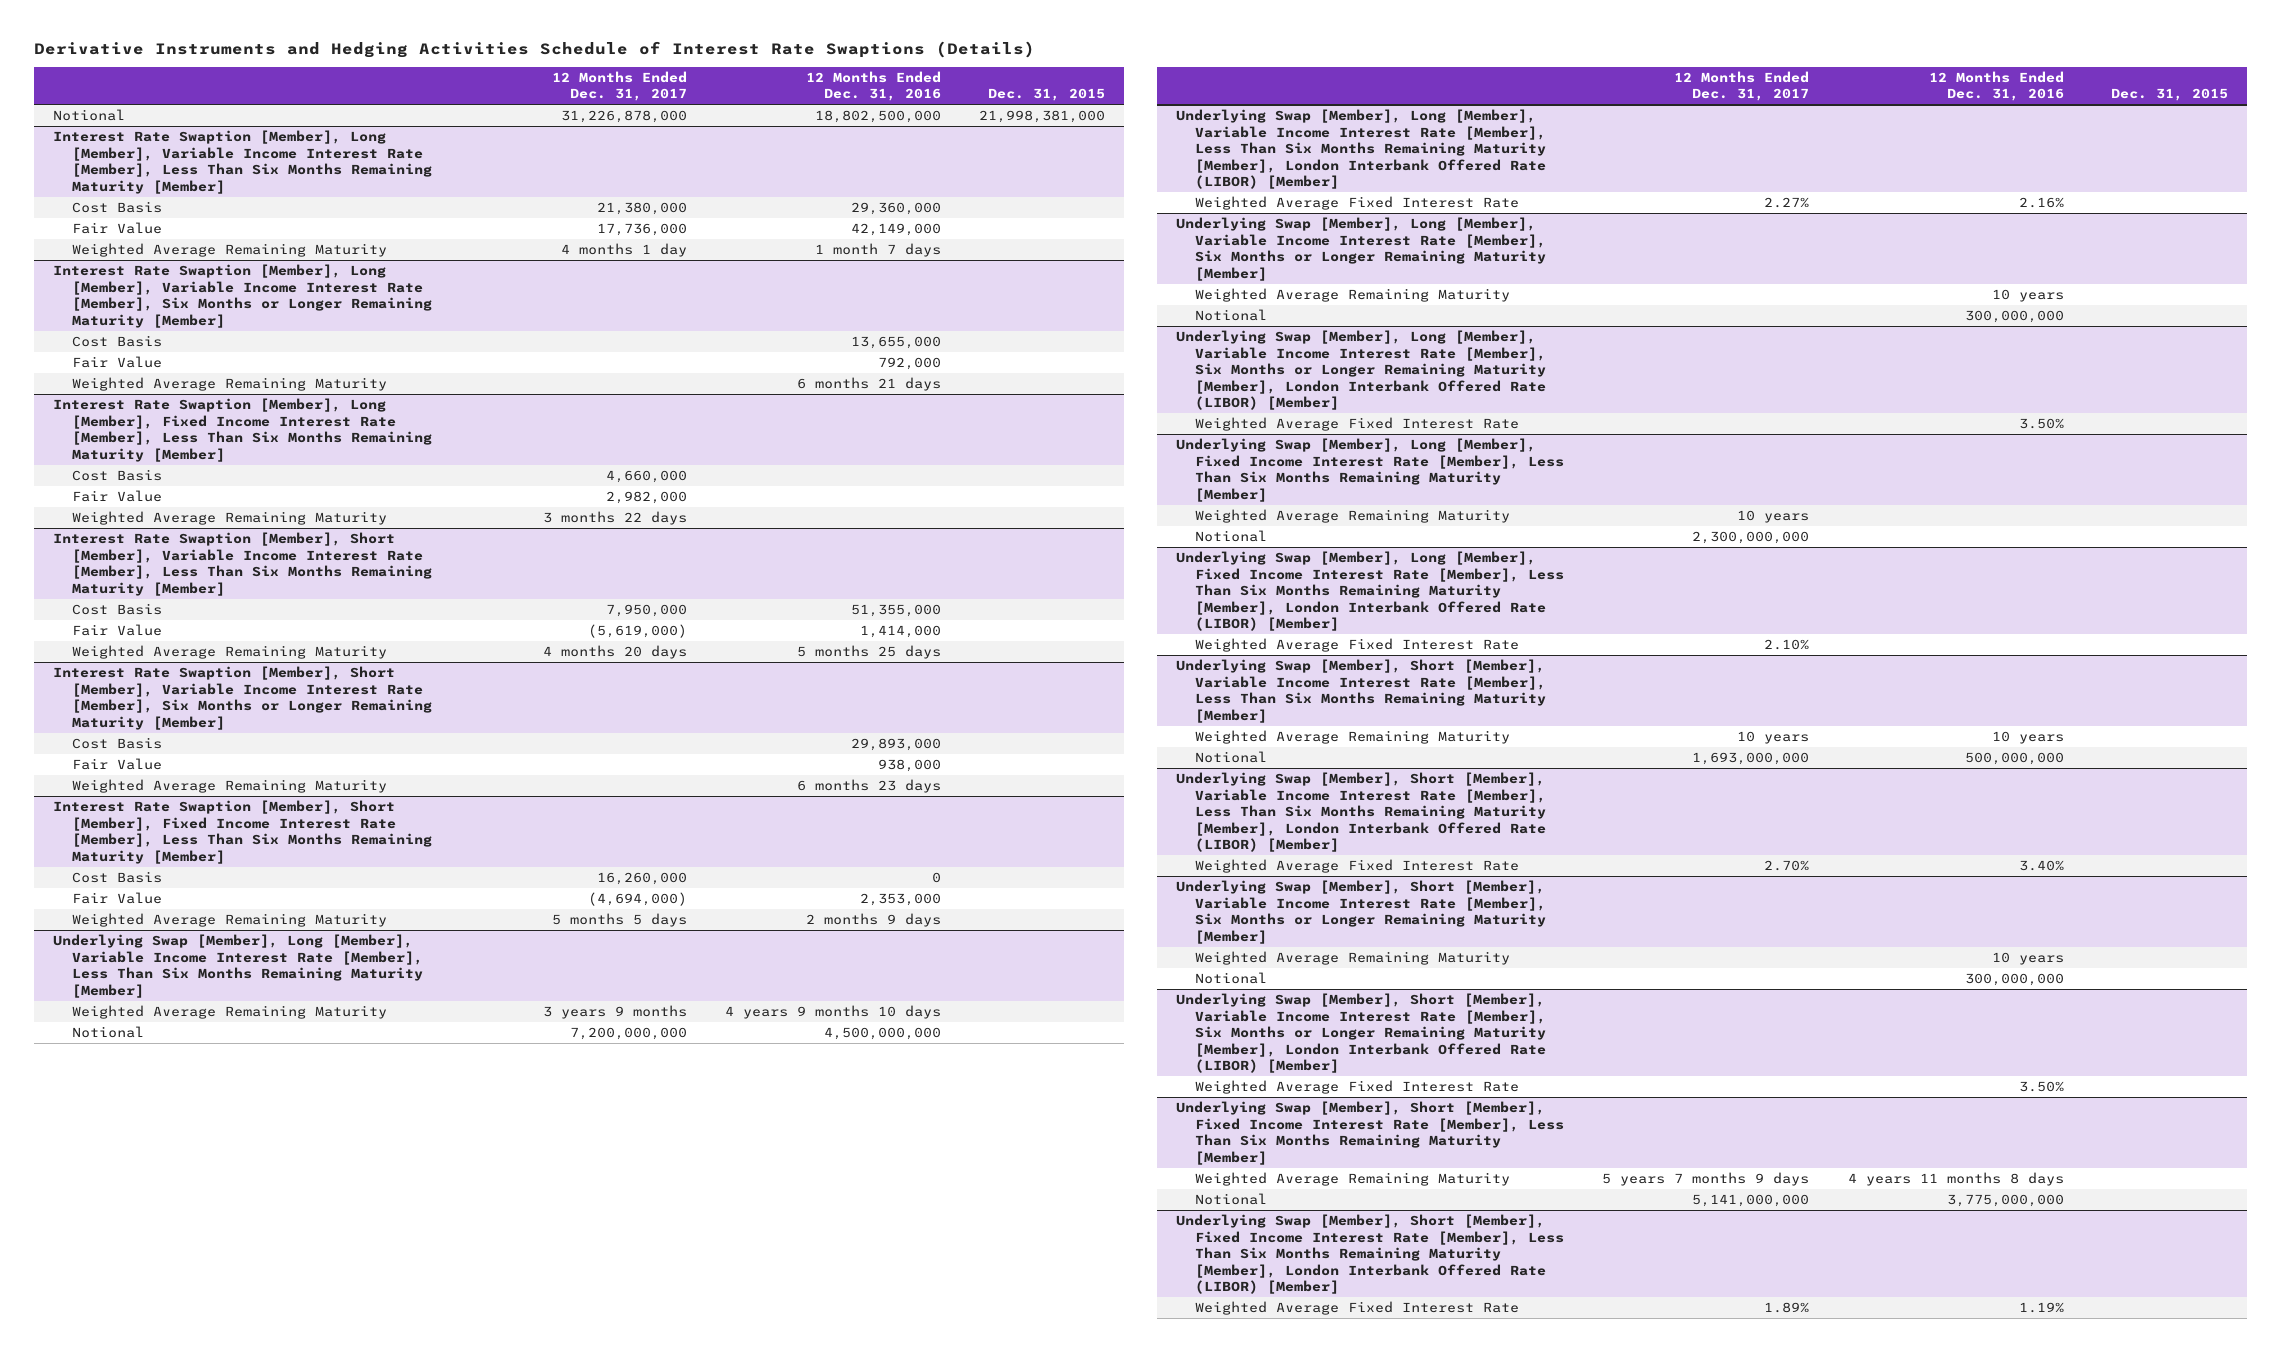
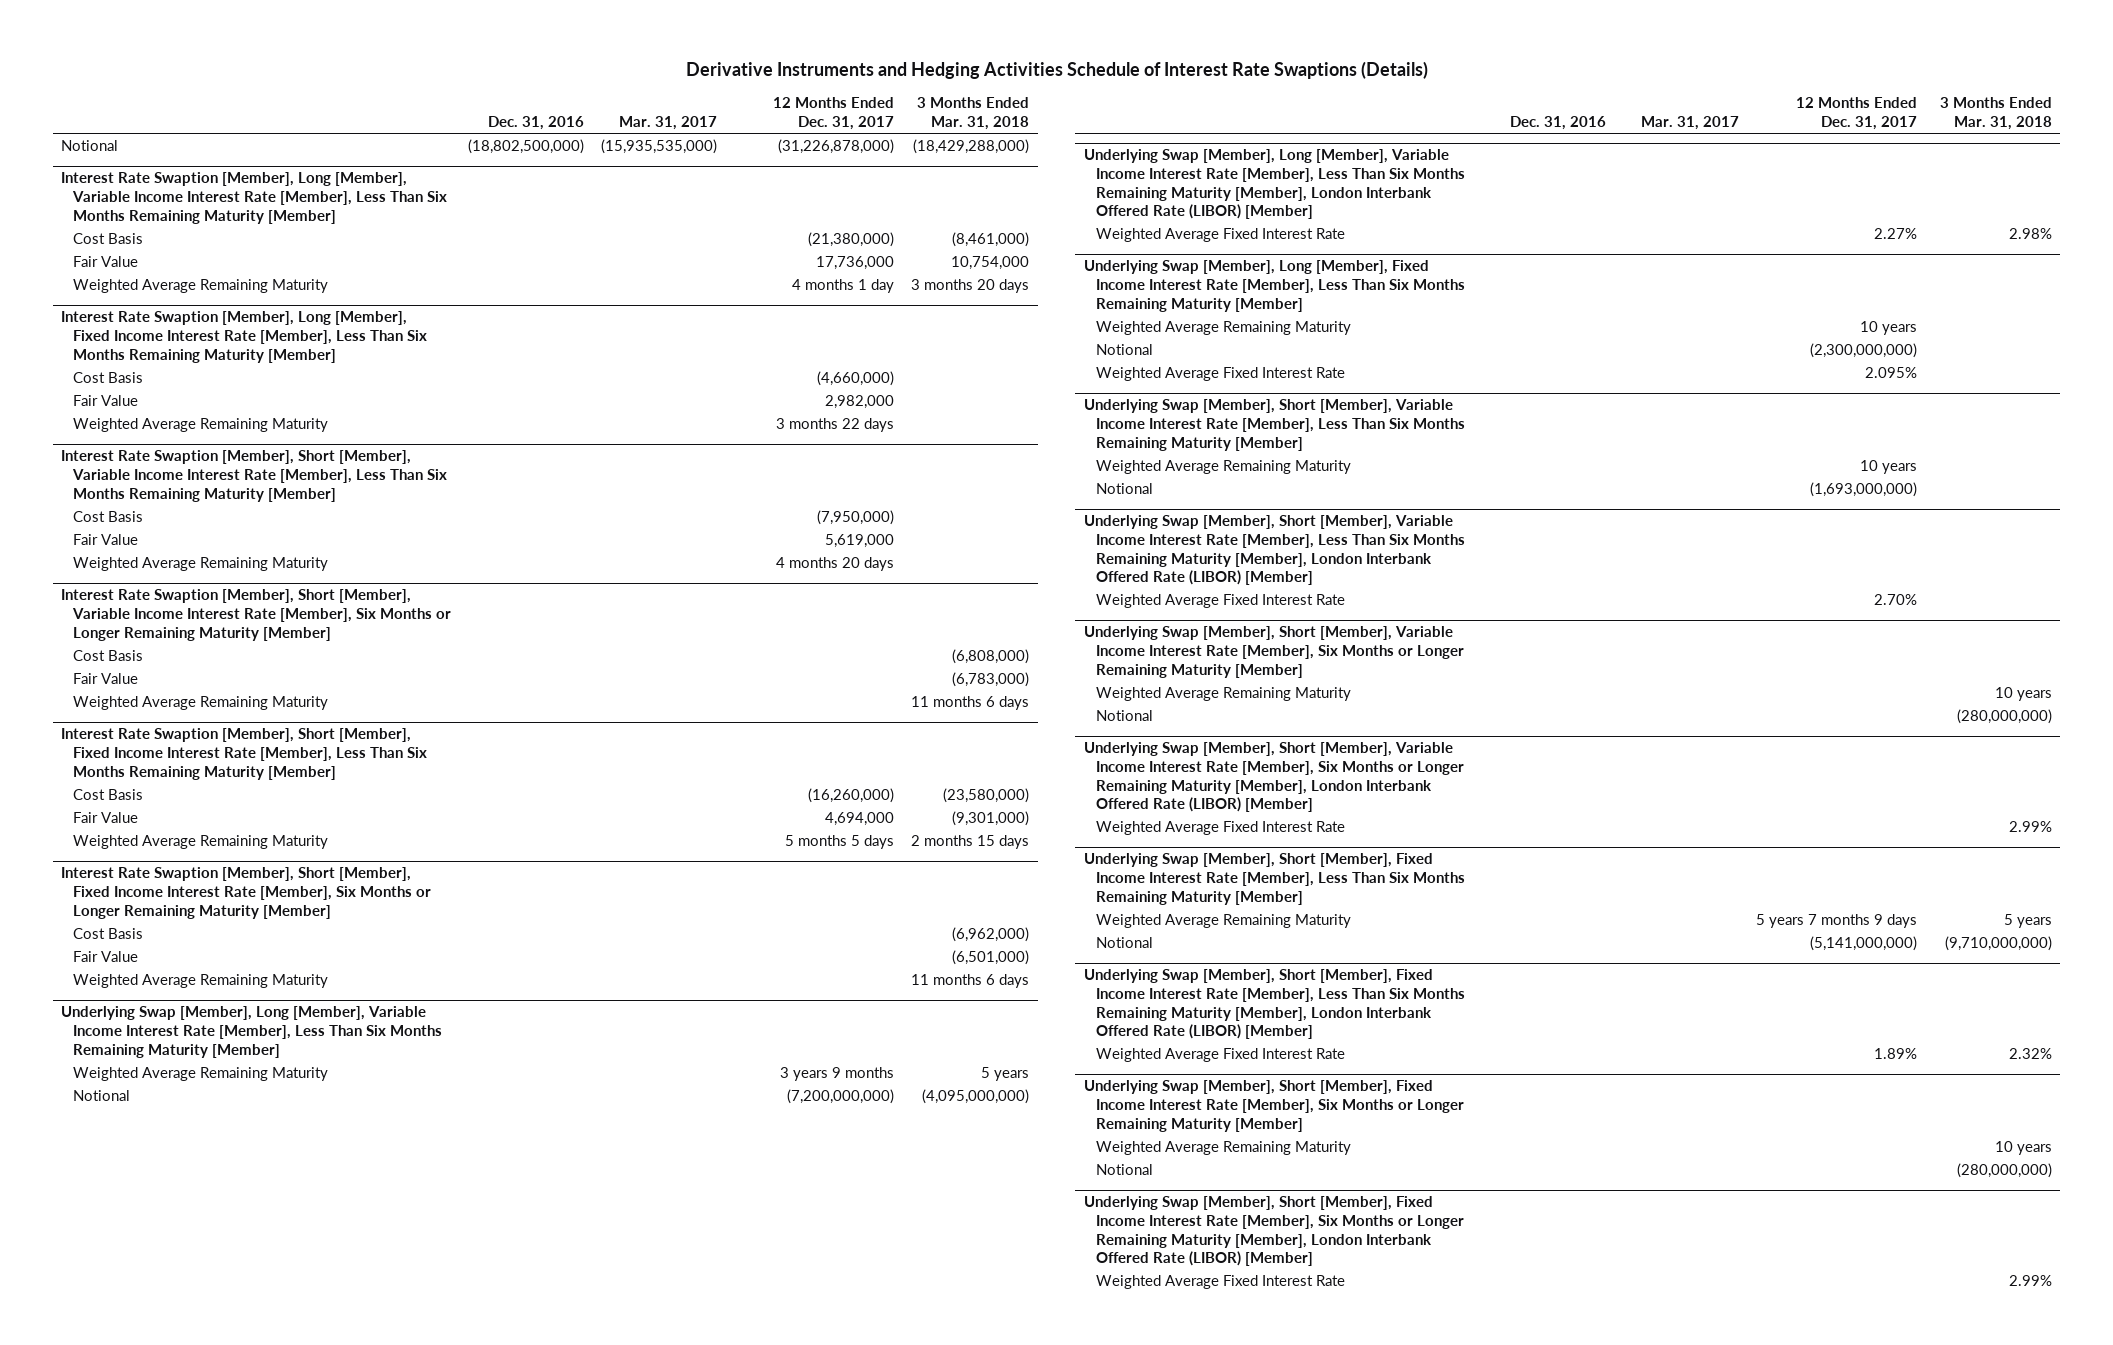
[805,70,941,102] 12 Months Ended Dec. 31, 2016 -> none
[988,88,1106,102] Dec. 31, 2015 -> none
none -> [487,116,584,131] Dec. 31, 2016
none -> [618,116,717,131] Mar. 31, 2017
none -> [917,97,1030,131] 3 Months Ended Mar. 31, 2018
[560,110,687,124] 31,226,878,000 -> [778,138,895,154] (31,226,878,000)
[596,202,687,216] 21,380,000 -> [808,231,895,247] (21,380,000)
[52,264,433,328] Interest Rate Swaption [Member], Long [Member], Variable Income Interest Rate [Member], Six Months or Longer Remaining Maturity [Member] -> none
[72,335,163,348] Cost Basis -> none
[72,356,163,369] Fair Value -> none
[72,377,388,392] Weighted Average Remaining Maturity -> none
[605,470,687,484] 4,660,000 -> [817,370,895,386] (4,660,000)
[605,604,687,618] 7,950,000 -> [817,509,895,525] (7,950,000)
[587,624,687,639] (5,619,000) -> [825,533,895,548] 5,619,000
[596,872,687,886] 16,260,000 -> [808,787,895,803] (16,260,000)
[587,892,687,907] (4,694,000) -> [825,811,895,826] 4,694,000
none -> [61,867,432,919] Interest Rate Swaption [Member], Short [Member], Fixed Income Interest Rate [Member], Six Months or Longer Remaining Maturity [Member]
none -> [73,927,144,939] Cost Basis
none -> [73,950,139,962] Fair Value
none -> [73,973,329,988] Weighted Average Remaining Maturity
[569,1027,687,1041] 7,200,000,000 -> [787,1088,895,1104] (7,200,000,000)
[1175,217,1547,281] Underlying Swap [Member], Long [Member], Variable Income Interest Rate [Member], Six Months or Longer Remaining Maturity [Member] -> none
[1195,288,1511,303] Weighted Average Remaining Maturity -> none
[1195,309,1268,322] Notional -> none
[1175,330,1547,411] Underlying Swap [Member], Long [Member], Variable Income Interest Rate [Member], Six Months or Longer Remaining Maturity [Member], London Interbank Offered Rate (LIBOR) [Member] -> none
[1195,417,1520,432] Weighted Average Fixed Interest Rate -> none
[1175,551,1565,632] Underlying Swap [Member], Long [Member], Fixed Income Interest Rate [Member], Less Than Six Months Remaining Maturity [Member], London Interbank Offered Rate (LIBOR) [Member] -> none
[1692,531,1810,545] 2,300,000,000 -> [1810,342,1918,358] (2,300,000,000)
[1764,639,1810,651] 2.10% -> [1865,366,1918,378] 2.095%
[1692,752,1810,766] 1,693,000,000 -> [1810,481,1918,497] (1,693,000,000)
[1692,1194,1810,1208] 5,141,000,000 -> [1810,935,1918,951] (5,141,000,000)
none -> [1083,1080,1464,1132] Underlying Swap [Member], Short [Member], Fixed Income Interest Rate [Member], Six Months or Longer Remaining Maturity [Member]
none -> [1095,1140,1351,1155] Weighted Average Remaining Maturity
none -> [1095,1163,1153,1175] Notional
none -> [1083,1196,1464,1267] Underlying Swap [Member], Short [Member], Fixed Income Interest Rate [Member], Six Months or Longer Remaining Maturity [Member], London Interbank Offered Rate (LIBOR) [Member]
none -> [1095,1274,1345,1289] Weighted Average Fixed Interest Rate

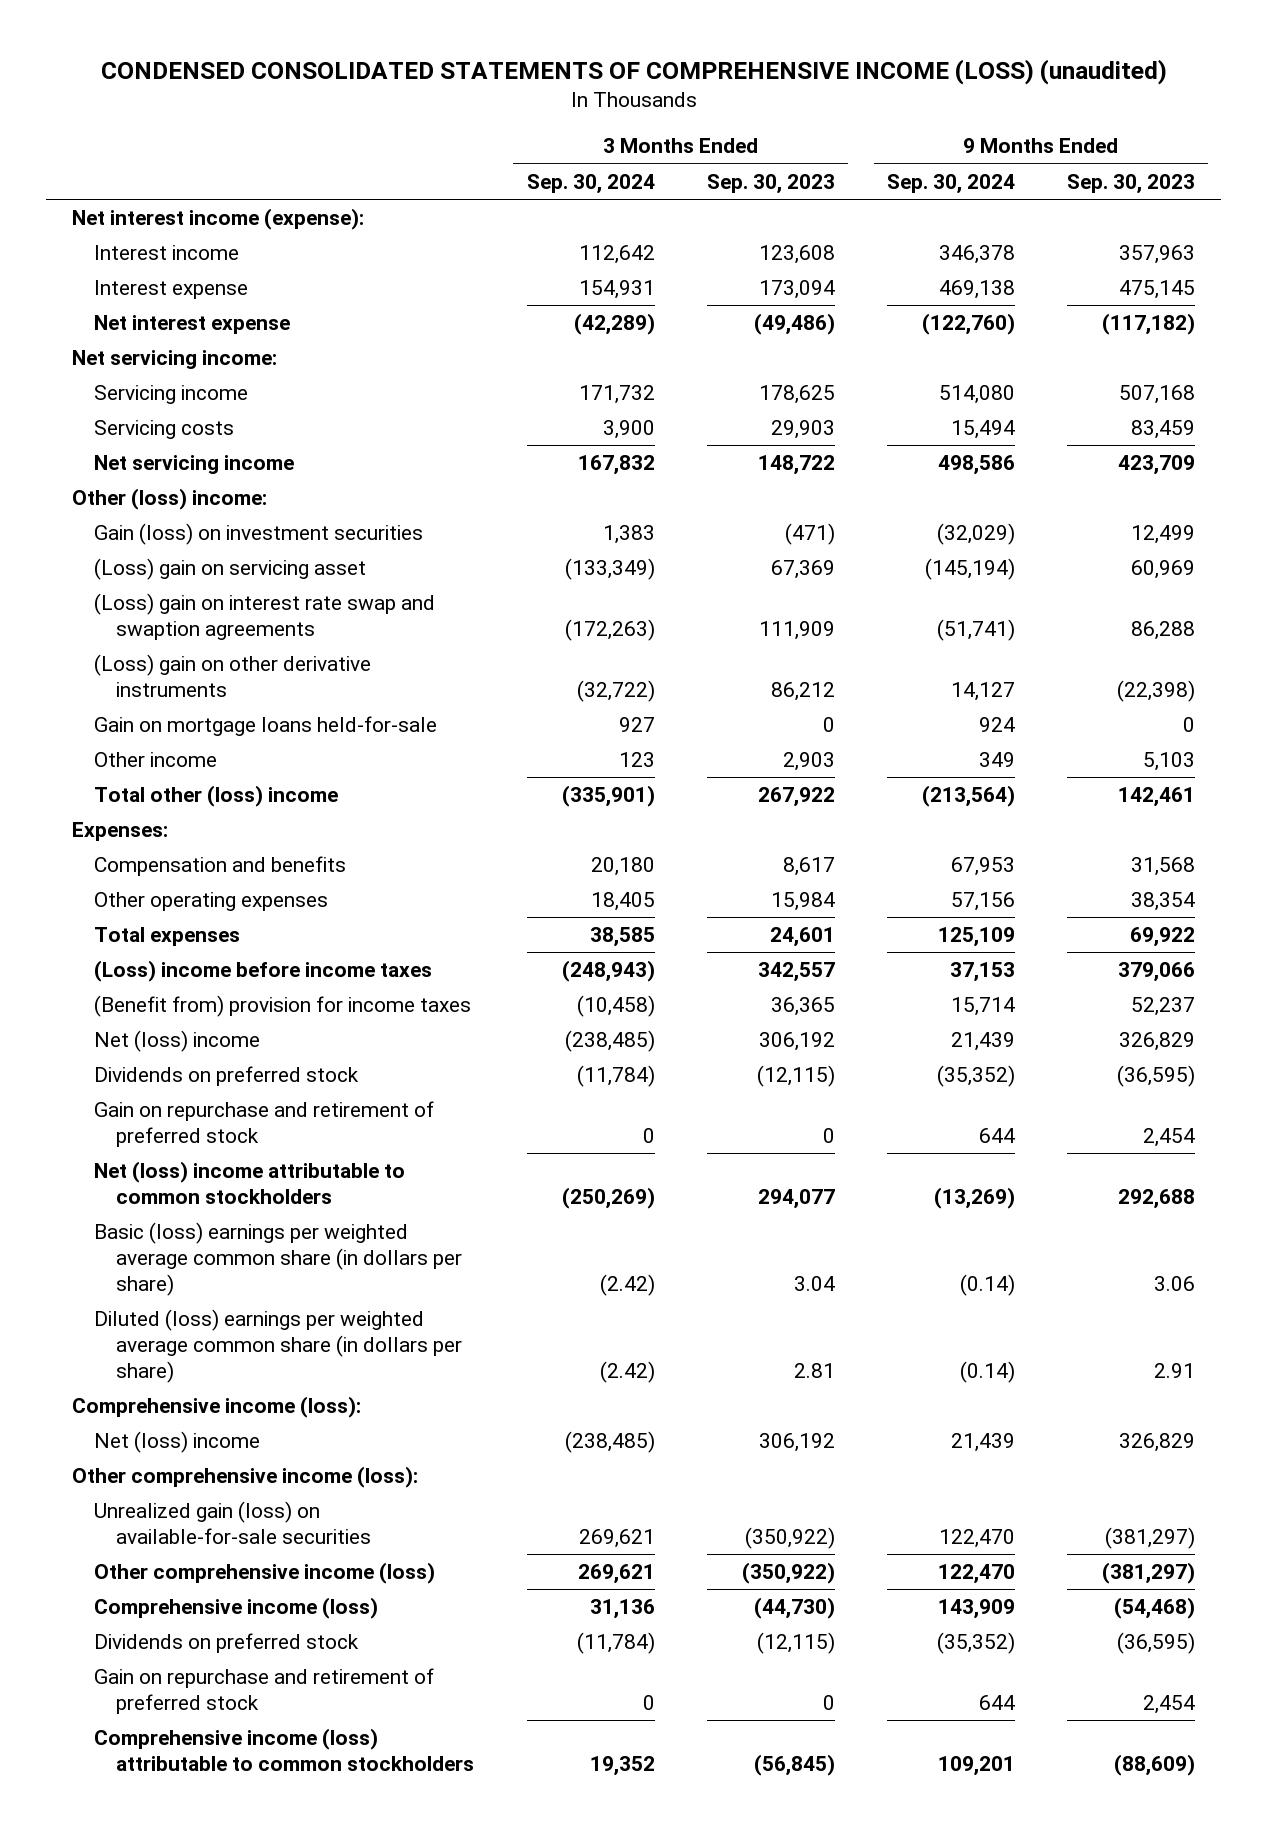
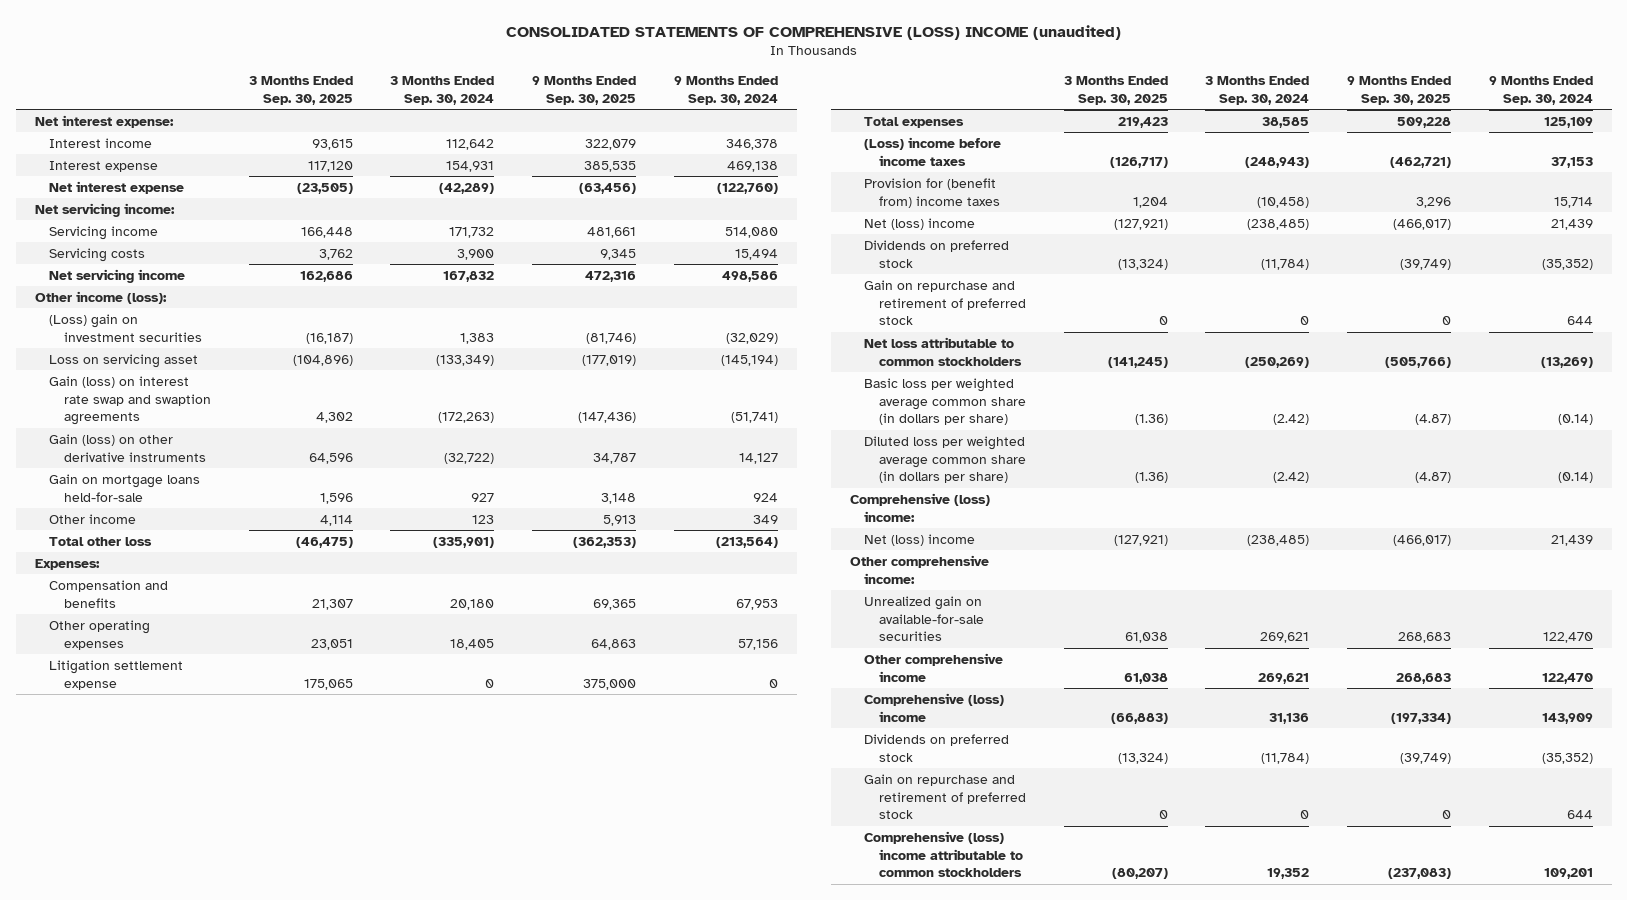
[100,58,1167,85] CONDENSED CONSOLIDATED STATEMENTS OF COMPREHENSIVE INCOME (LOSS) (unaudited) -> [505,24,1121,40] CONSOLIDATED STATEMENTS OF COMPREHENSIVE (LOSS) INCOME (unaudited)
[706,173,835,194] Sep. 30, 2023 -> none
[1067,173,1196,194] Sep. 30, 2023 -> none
none -> [248,75,353,105] 3 Months Ended Sep. 30, 2025
none -> [532,75,637,105] 9 Months Ended Sep. 30, 2025
[71,208,364,231] Net interest income (expense): -> [34,114,174,128] Net interest expense:
[71,488,267,511] Other (loss) income: -> [34,290,167,304] Other income (loss):
[94,523,424,546] Gain (loss) on investment securities -> [49,313,203,342] (Loss) gain on investment securities
[94,558,367,581] (Loss) gain on servicing asset -> [49,353,199,368] Loss on servicing asset
[94,593,436,641] (Loss) gain on interest rate swap and swaption agreements -> [49,375,212,426] Gain (loss) on interest rate swap and swaption agreements
[94,654,372,698] (Loss) gain on other derivative instruments -> [49,433,207,462] Gain (loss) on other derivative instruments
[94,785,339,808] Total other (loss) income -> [49,536,153,546] Total other loss
none -> [49,659,184,690] Litigation settlement expense
[94,995,472,1018] (Benefit from) provision for income taxes -> [864,177,1001,208] Provision for (benefit from) income taxes
[94,1161,406,1205] Net (loss) income attributable to common stockholders -> [864,336,1023,366] Net loss attributable to common stockholders
[94,1222,463,1297] Basic (loss) earnings per weighted average common share (in dollars per share) -> [864,377,1027,426] Basic loss per weighted average common share (in dollars per share)
[94,1309,463,1384] Diluted (loss) earnings per weighted average common share (in dollars per share) -> [864,435,1027,484] Diluted loss per weighted average common share (in dollars per share)
[71,1396,361,1419] Comprehensive income (loss): -> [849,492,990,522] Comprehensive (loss) income:
[71,1466,418,1489] Other comprehensive income (loss): -> [849,554,989,584] Other comprehensive income:
[94,1501,372,1545] Unrealized gain (loss) on available-for-sale securities -> [864,595,985,642] Unrealized gain on available-for-sale securities
[94,1562,436,1585] Other comprehensive income (loss) -> [864,652,1004,682] Other comprehensive income
[94,1597,379,1620] Comprehensive income (loss) -> [864,692,1005,722] Comprehensive (loss) income
[94,1728,475,1772] Comprehensive income (loss) attributable to common stockholders -> [864,830,1024,878] Comprehensive (loss) income attributable to common stockholders

